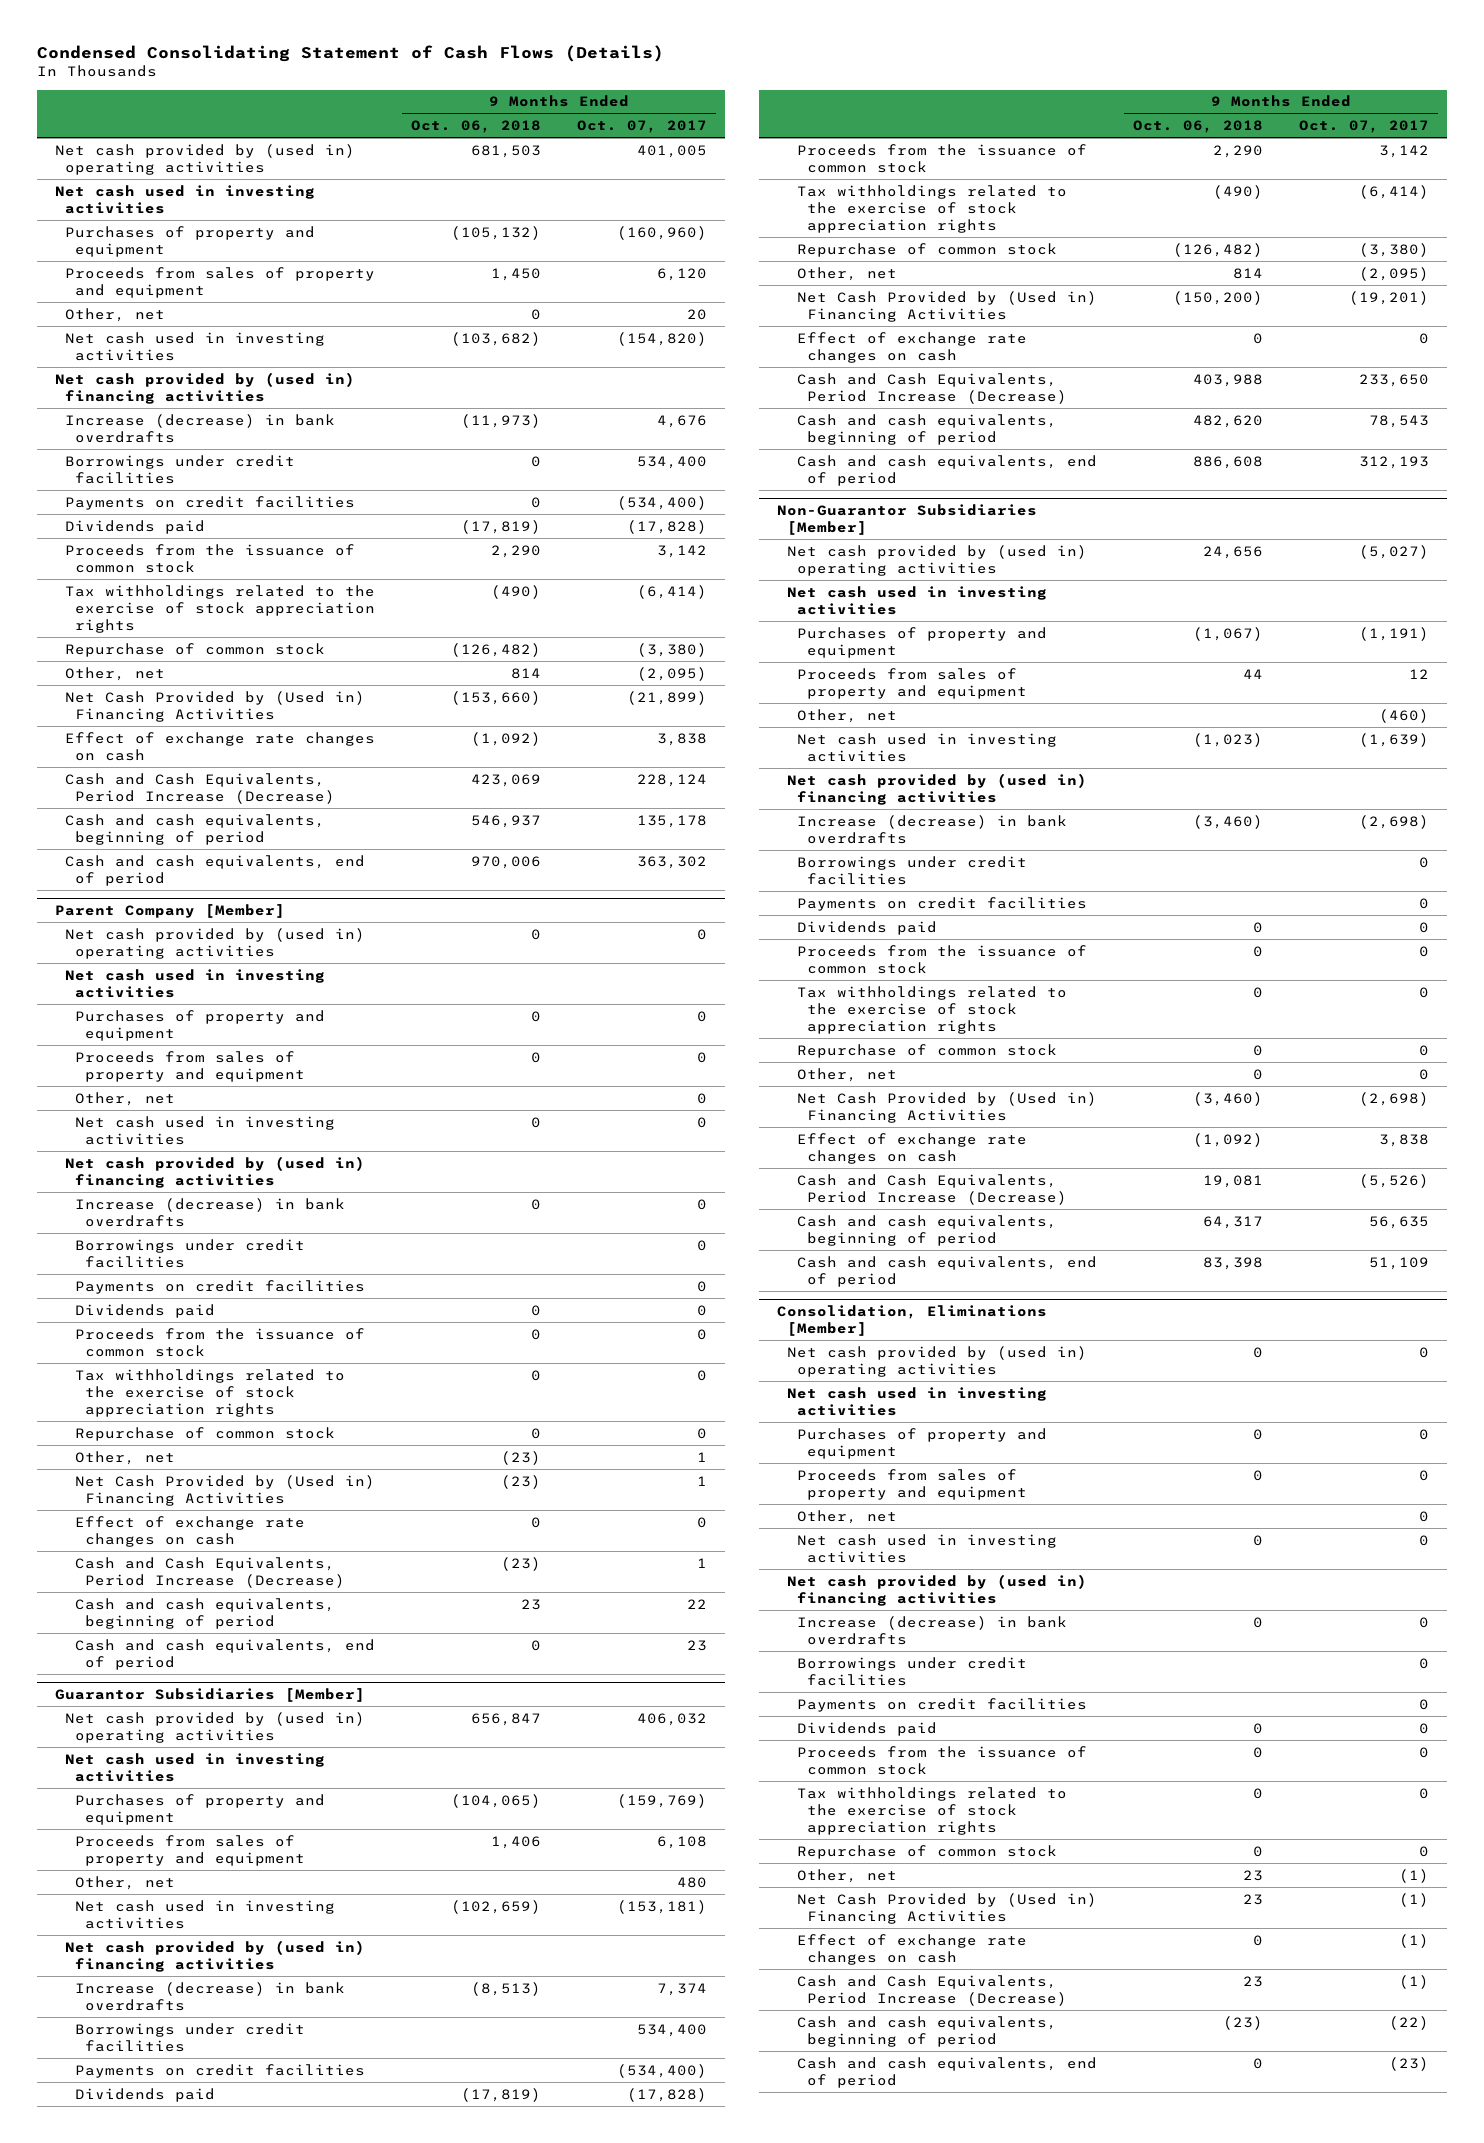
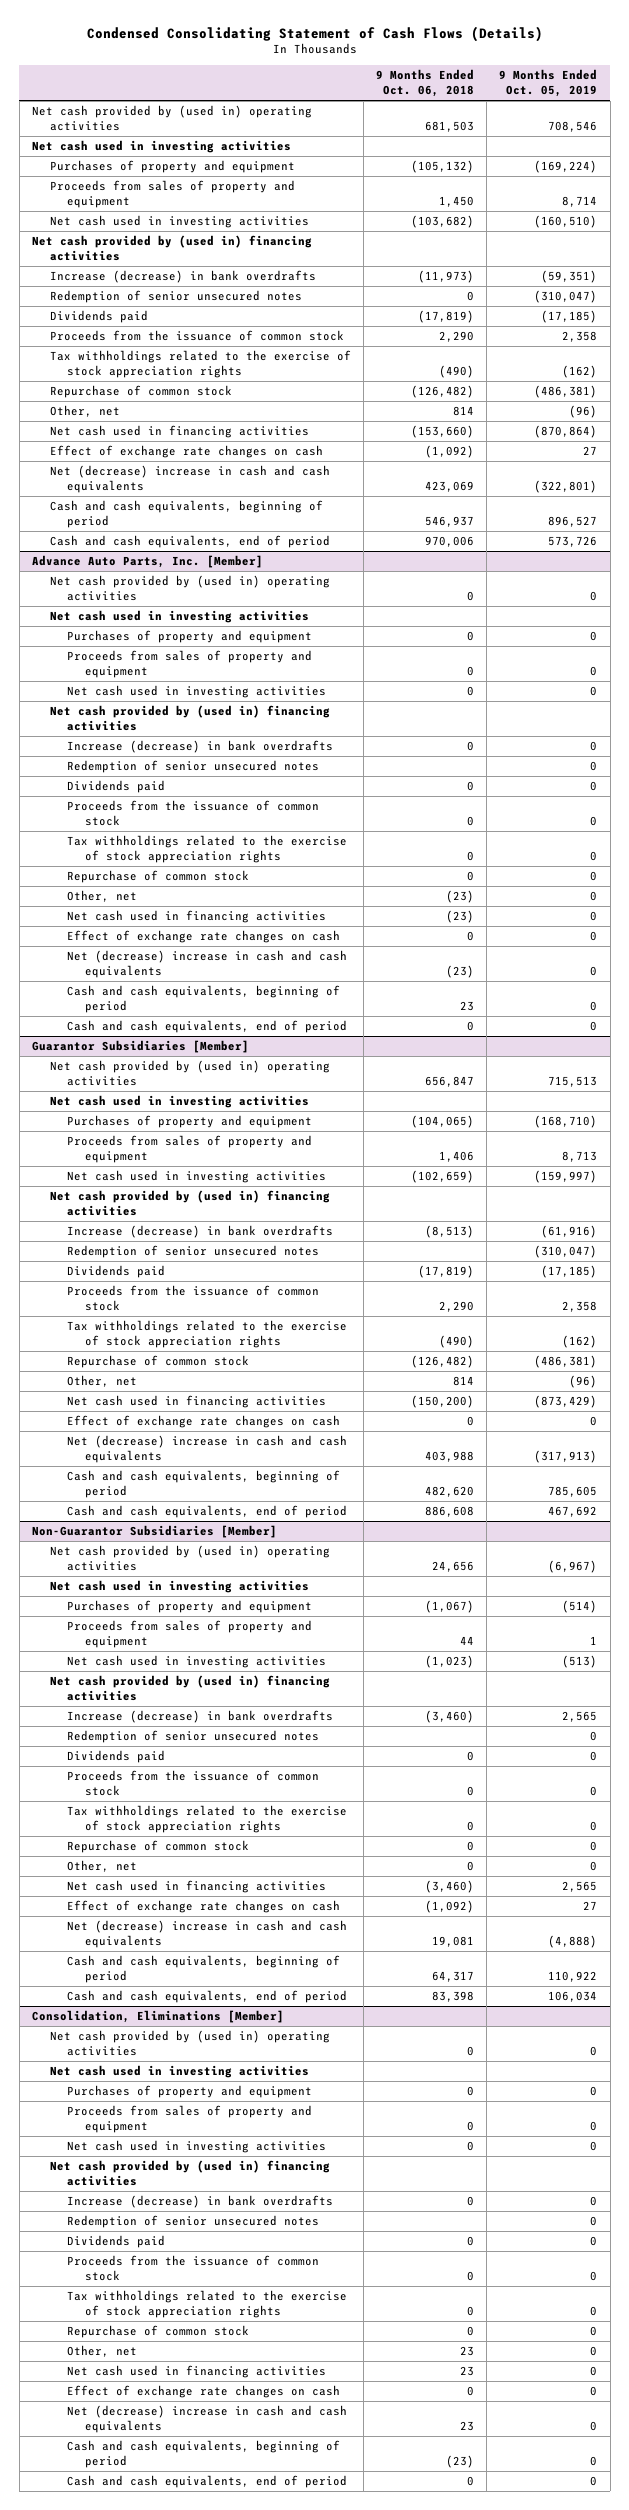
[576,120,707,134] Oct. 07, 2017 -> none
none -> [499,69,598,98] 9 Months Ended Oct. 05, 2019
[64,307,165,322] Other, net -> none
[64,454,295,484] Borrowings under credit facilities -> none
[64,495,355,510] Payments on credit facilities -> none
none -> [49,290,302,304] Redemption of senior unsecured notes
[64,690,365,722] Net Cash Provided by (Used in) Financing Activities -> [49,425,309,439] Net cash used in financing activities
[64,772,335,804] Cash and Cash Equivalents, Period Increase (Decrease) -> [49,465,330,493] Net (decrease) increase in cash and cash equivalents
[54,904,285,919] Parent Company [Member] -> [32,555,264,569] Advance Auto Parts, Inc. [Member]
[74,1091,175,1106] Other, net -> none
[74,1238,305,1268] Borrowings under credit facilities -> none
[74,1279,365,1294] Payments on credit facilities -> none
none -> [67,760,320,774] Redemption of senior unsecured notes
[74,1474,375,1506] Net Cash Provided by (Used in) Financing Activities -> [67,910,327,924] Net cash used in financing activities
[74,1556,345,1588] Cash and Cash Equivalents, Period Increase (Decrease) -> [67,950,348,978] Net (decrease) increase in cash and cash equivalents
[74,1875,175,1890] Other, net -> none
[74,2022,305,2052] Borrowings under credit facilities -> none
[74,2063,365,2078] Payments on credit facilities -> none
none -> [67,1245,320,1259] Redemption of senior unsecured notes
[797,290,1098,322] Net Cash Provided by (Used in) Financing Activities -> [67,1395,327,1409] Net cash used in financing activities
[797,372,1068,404] Cash and Cash Equivalents, Period Increase (Decrease) -> [67,1435,348,1463] Net (decrease) increase in cash and cash equivalents
[797,708,898,723] Other, net -> none
[797,855,1028,885] Borrowings under credit facilities -> none
[797,896,1088,911] Payments on credit facilities -> none
none -> [67,1730,320,1744] Redemption of senior unsecured notes
[797,1091,1098,1123] Net Cash Provided by (Used in) Financing Activities -> [67,1880,327,1894] Net cash used in financing activities
[797,1173,1068,1205] Cash and Cash Equivalents, Period Increase (Decrease) -> [67,1920,348,1948] Net (decrease) increase in cash and cash equivalents
[797,1509,898,1524] Other, net -> none
[797,1656,1028,1686] Borrowings under credit facilities -> none
[797,1697,1088,1712] Payments on credit facilities -> none
none -> [67,2215,320,2229] Redemption of senior unsecured notes
[797,1892,1098,1924] Net Cash Provided by (Used in) Financing Activities -> [67,2365,327,2379] Net cash used in financing activities
[797,1974,1068,2006] Cash and Cash Equivalents, Period Increase (Decrease) -> [67,2405,348,2433] Net (decrease) increase in cash and cash equivalents

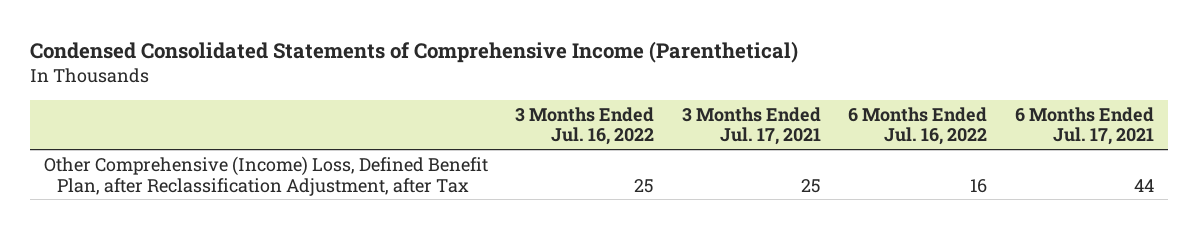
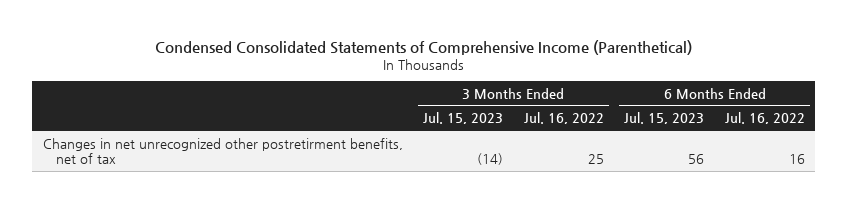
[681,106,821,146] 3 Months Ended Jul. 17, 2021 -> none
[1014,106,1154,146] 6 Months Ended Jul. 17, 2021 -> none
none -> [423,112,504,125] Jul. 15, 2023
none -> [624,112,705,125] Jul. 15, 2023
[43,155,488,196] Other Comprehensive (Income) Loss, Defined Benefit Plan, after Reclassification Adjustment, after Tax -> [42,137,403,165] Changes in net unrecognized other postretirment benefits, net of tax

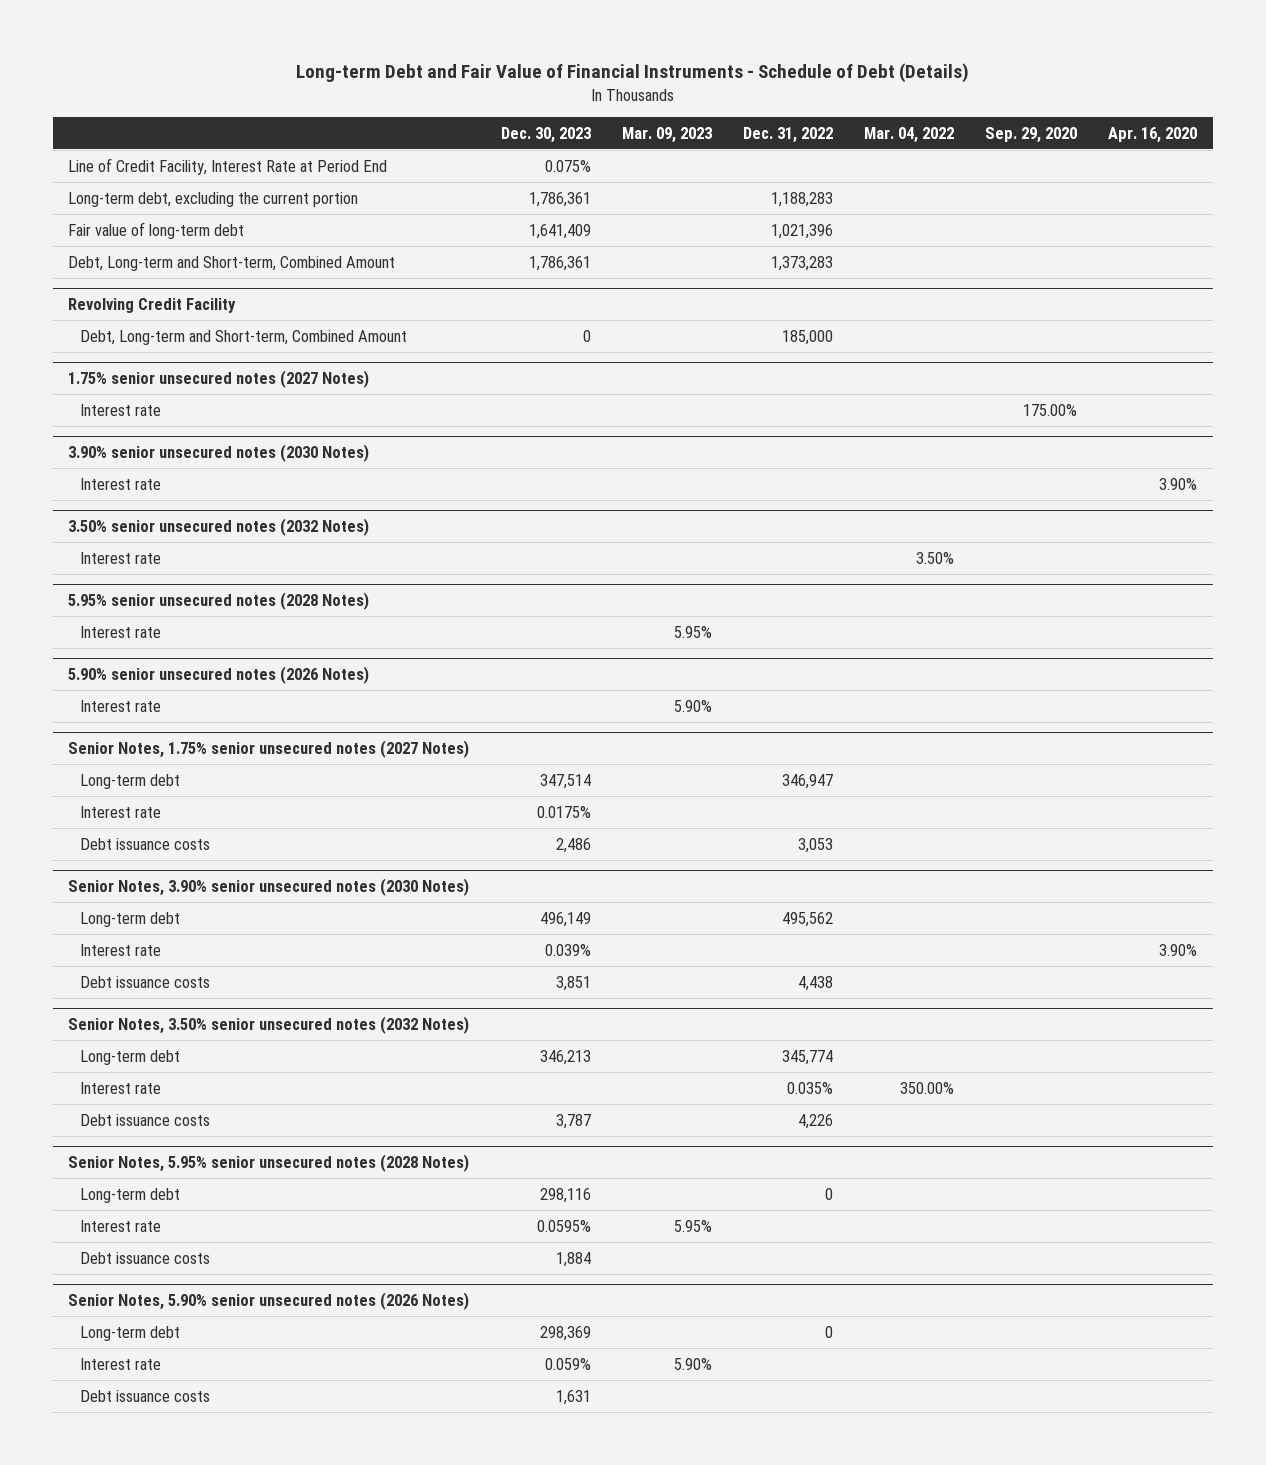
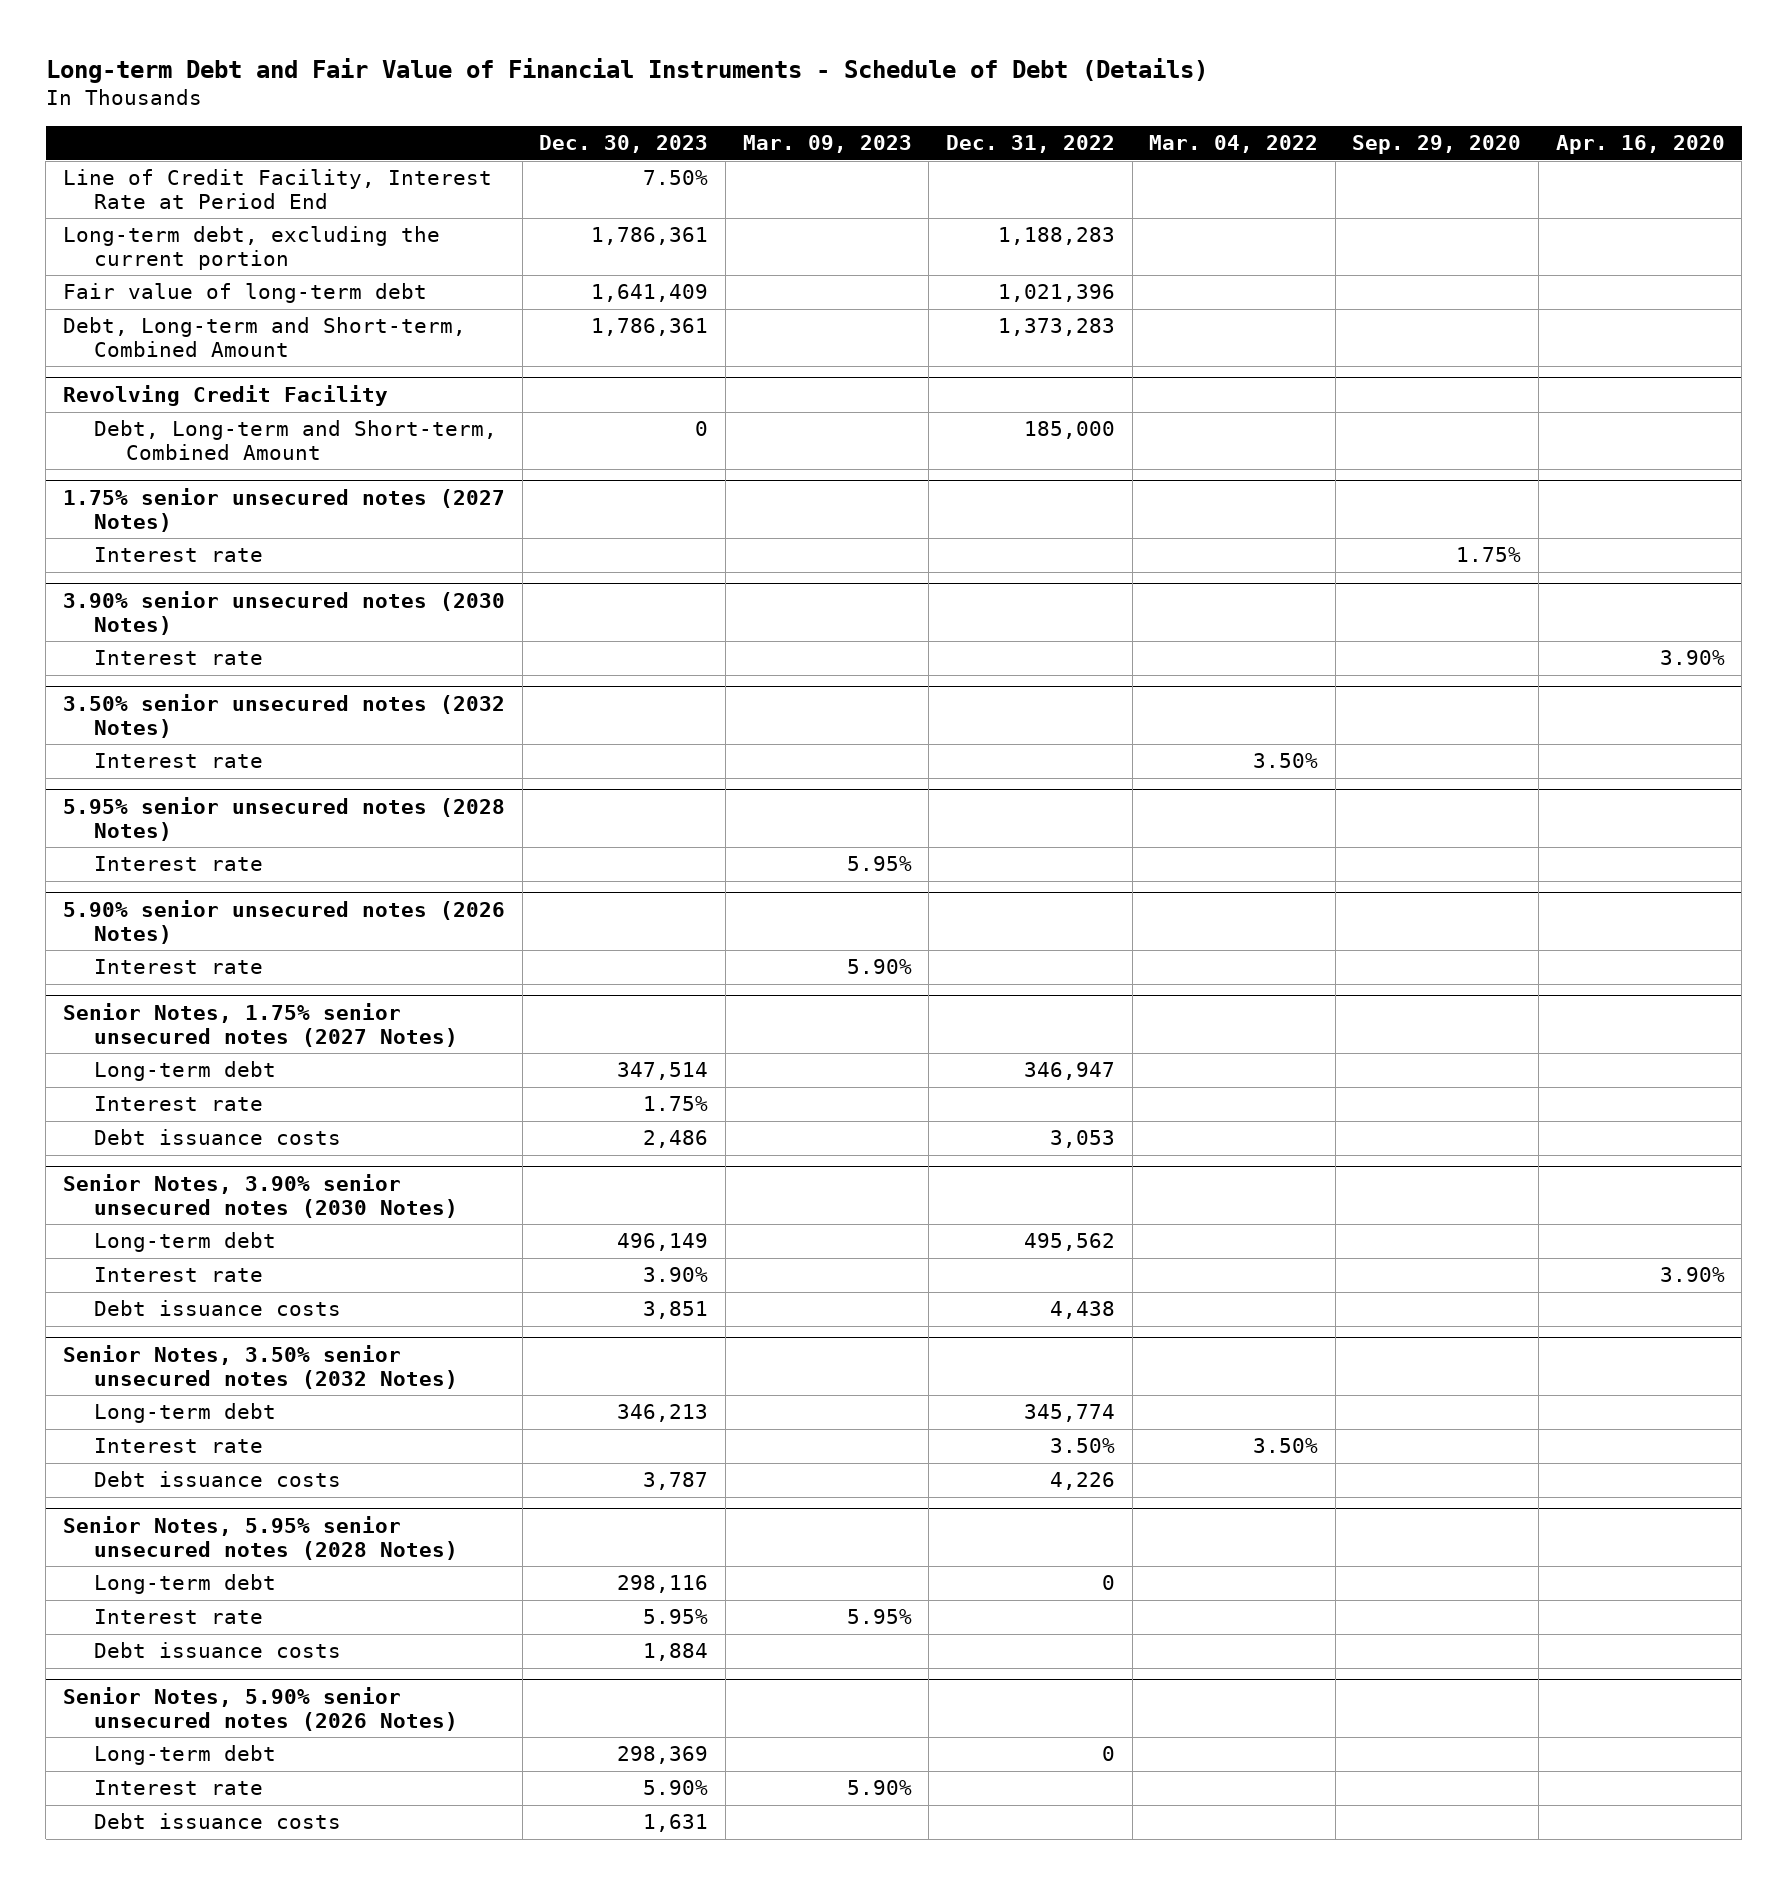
[544,159,591,172] 0.075% -> [643,170,709,186] 7.50%
[1022,403,1077,416] 175.00% -> [1456,547,1522,563] 1.75%
[536,805,591,818] 0.0175% -> [643,1096,709,1112] 1.75%
[544,943,591,956] 0.039% -> [643,1267,709,1283] 3.90%
[786,1081,833,1094] 0.035% -> [1049,1438,1115,1454] 3.50%
[899,1081,954,1094] 350.00% -> [1253,1438,1319,1454] 3.50%
[536,1219,591,1232] 0.0595% -> [643,1609,709,1625] 5.95%
[544,1357,591,1370] 0.059% -> [643,1780,709,1796] 5.90%

